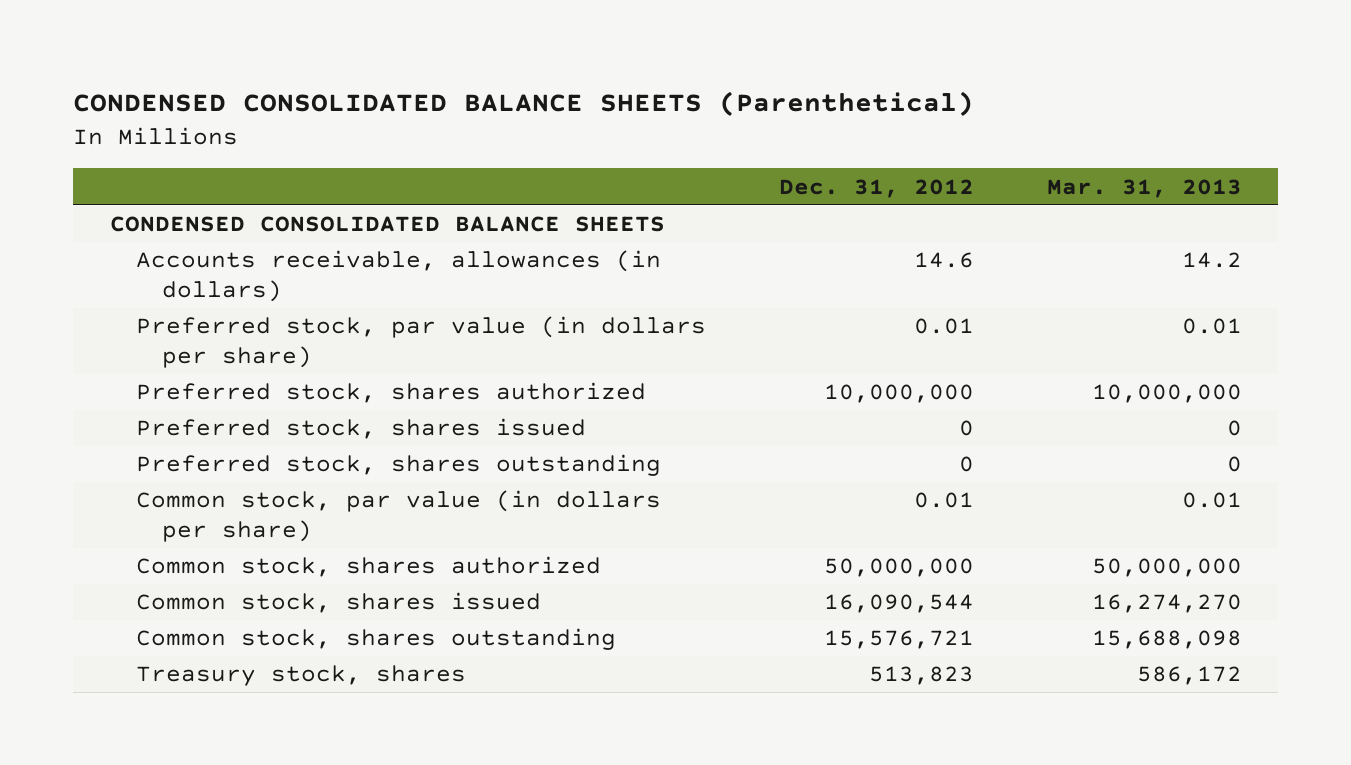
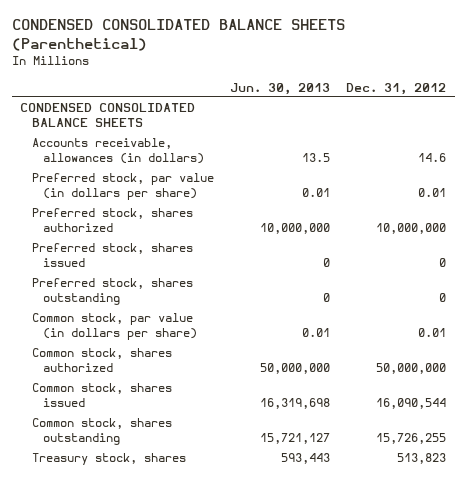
[1046,178,1242,198] Mar. 31, 2013 -> none
none -> [230,82,331,95] Jun. 30, 2013
[823,630,974,650] 15,576,721 -> [376,433,447,445] 15,726,255

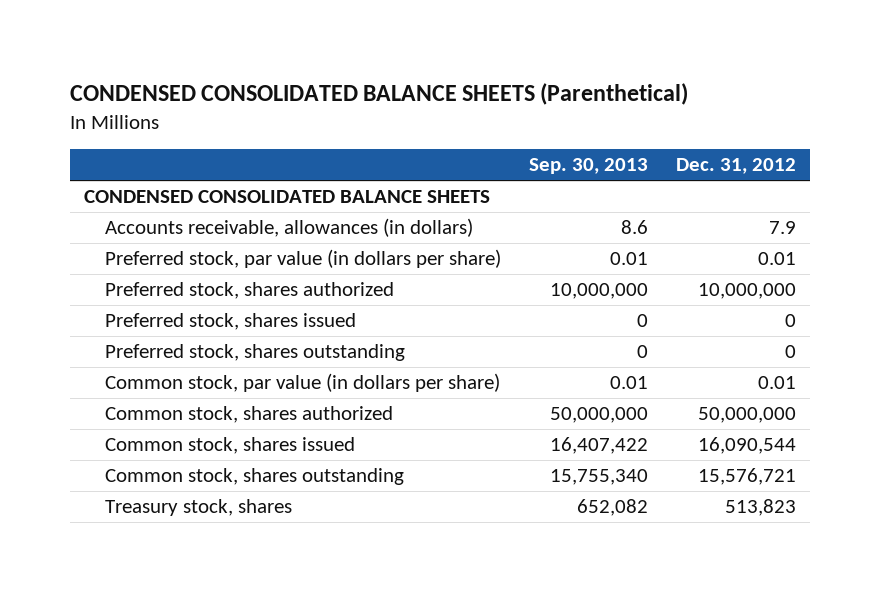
[230,82,331,95] Jun. 30, 2013 -> none
none -> [528,158,648,175] Sep. 30, 2013
[418,153,447,163] 14.6 -> [768,221,796,235] 7.9
[376,433,447,445] 15,726,255 -> [697,468,796,486] 15,576,721

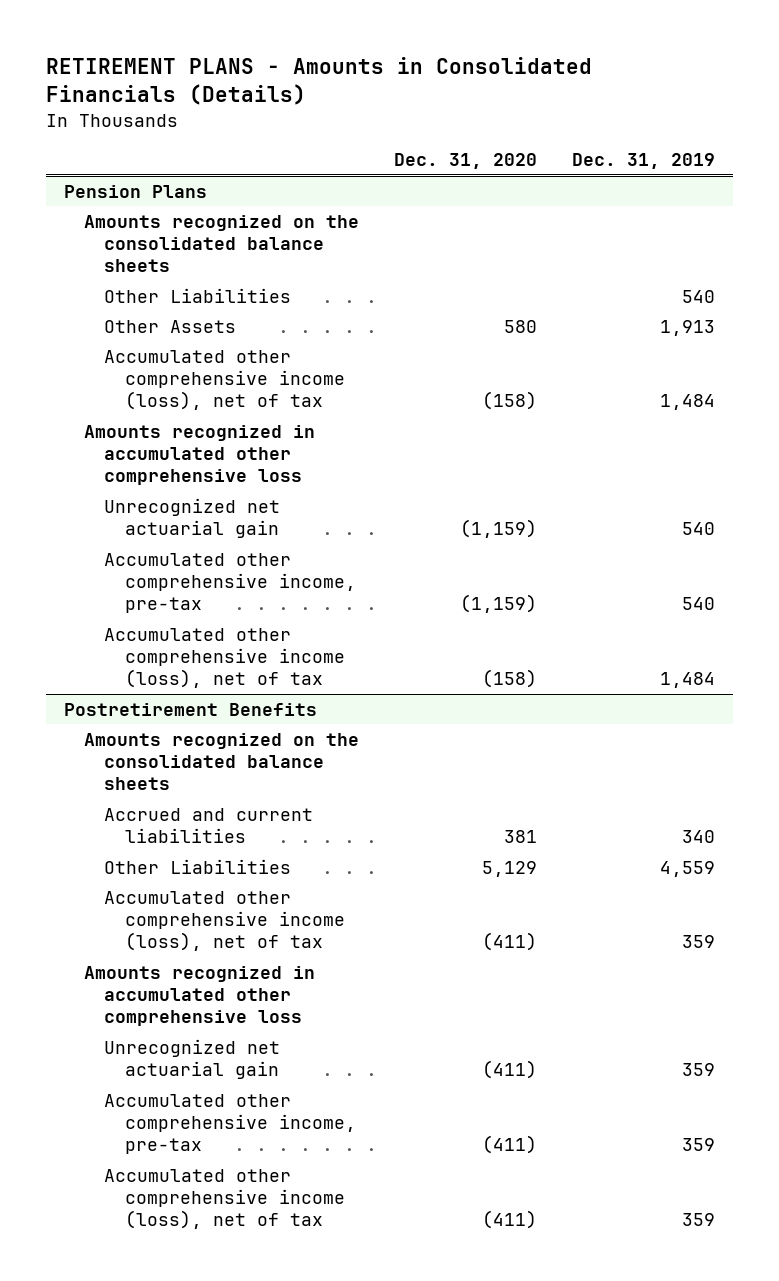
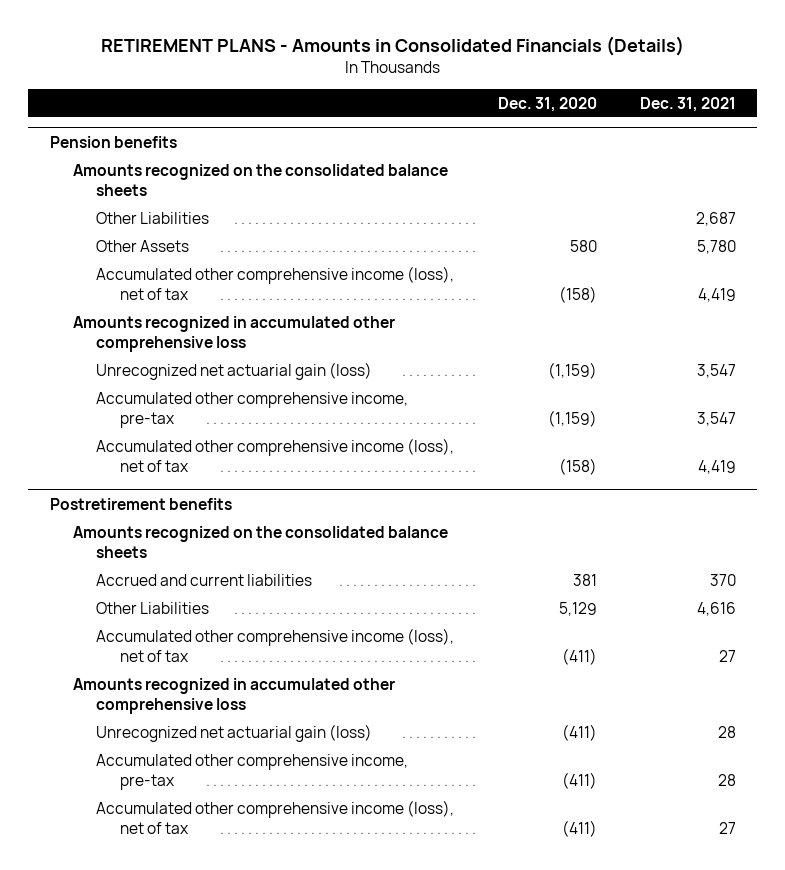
[572,153,716,170] Dec. 31, 2019 -> none
none -> [639,96,736,112] Dec. 31, 2021
[63,184,207,198] Pension Plans -> [49,135,177,148] Pension benefits
[104,497,281,539] Unrecognized net actuarial gain -> [96,361,373,380] Unrecognized net actuarial gain (loss)
[63,702,317,716] Postretirement Benefits -> [49,497,232,510] Postretirement benefits
[104,1038,281,1080] Unrecognized net actuarial gain -> [96,723,373,742] Unrecognized net actuarial gain (loss)

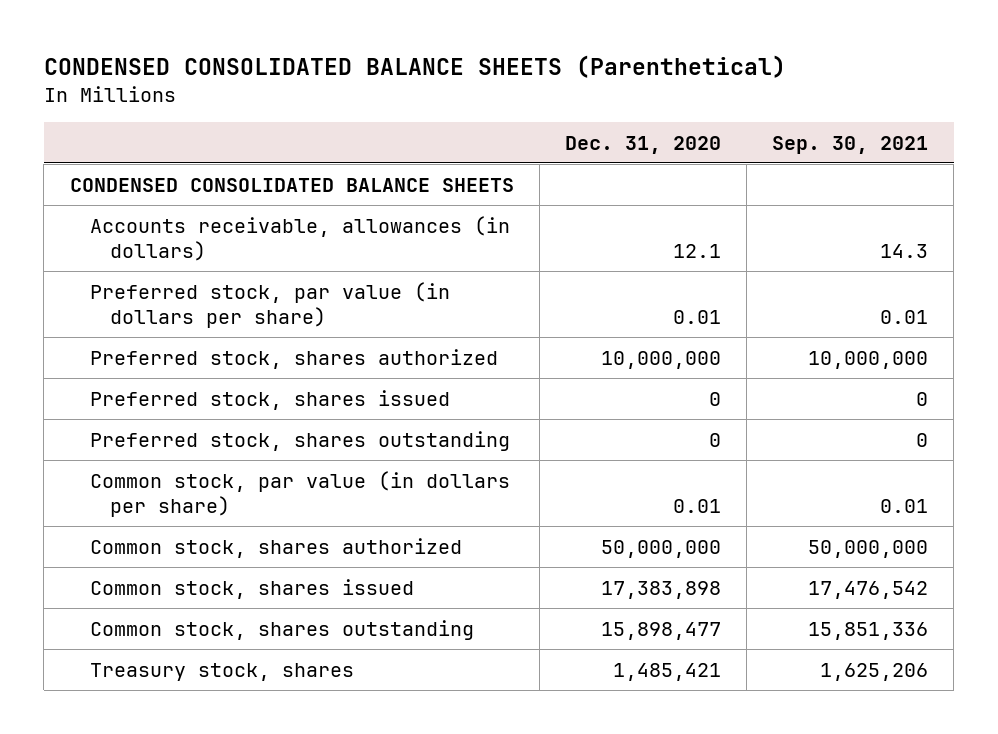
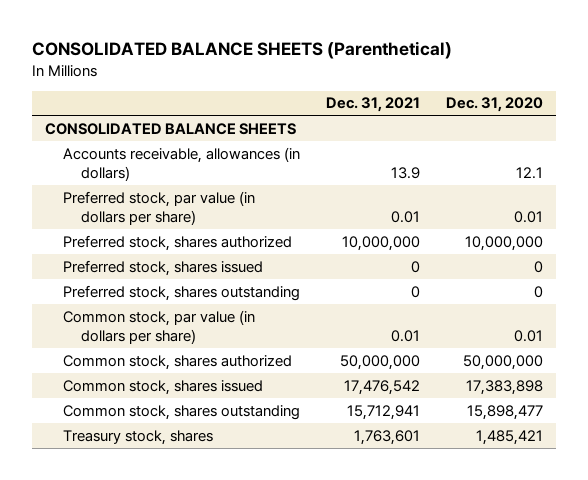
[43,54,786,78] CONDENSED CONSOLIDATED BALANCE SHEETS (Parenthetical) -> [31,41,452,60] CONSOLIDATED BALANCE SHEETS (Parenthetical)
[772,135,929,154] Sep. 30, 2021 -> none
none -> [326,97,421,113] Dec. 31, 2021
[69,177,514,192] CONDENSED CONSOLIDATED BALANCE SHEETS -> [44,122,296,135] CONSOLIDATED BALANCE SHEETS

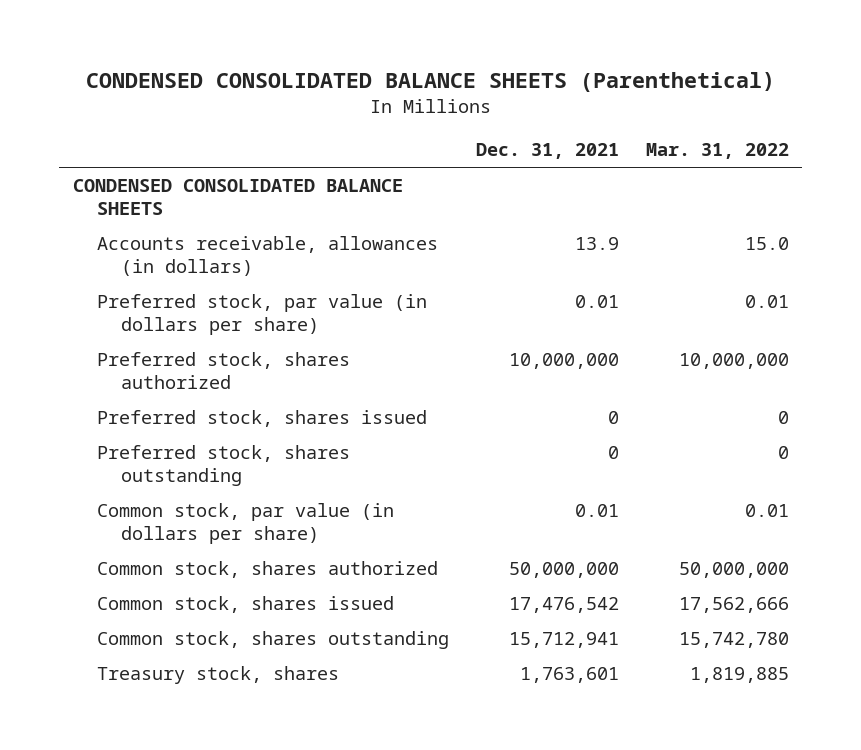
[31,41,452,60] CONSOLIDATED BALANCE SHEETS (Parenthetical) -> [85,72,775,93] CONDENSED CONSOLIDATED BALANCE SHEETS (Parenthetical)
[446,97,544,113] Dec. 31, 2020 -> none
none -> [645,143,789,160] Mar. 31, 2022
[44,122,296,135] CONSOLIDATED BALANCE SHEETS -> [72,179,403,215] CONDENSED CONSOLIDATED BALANCE SHEETS

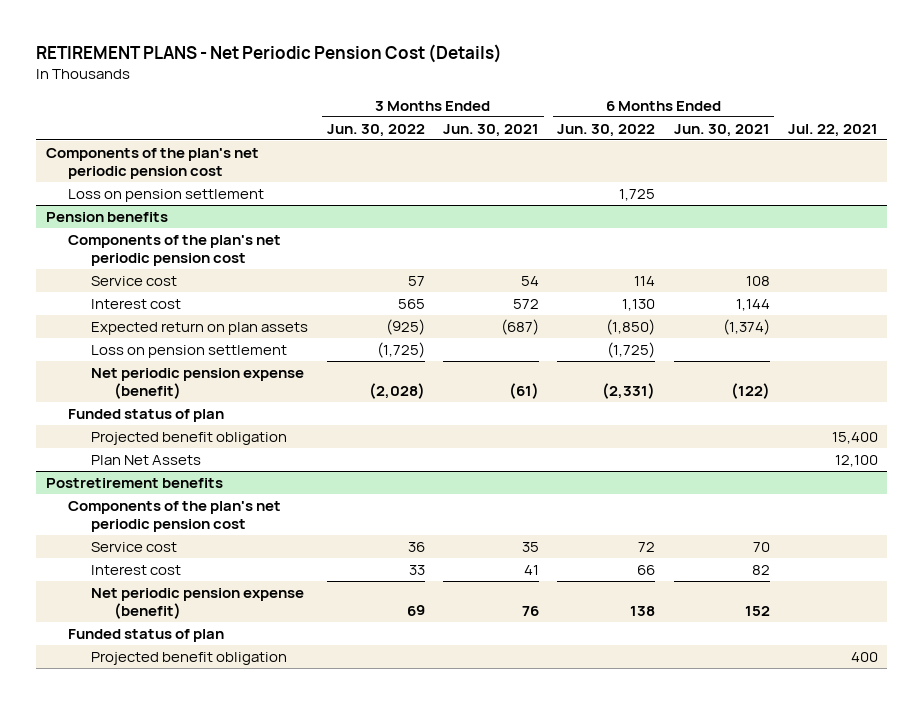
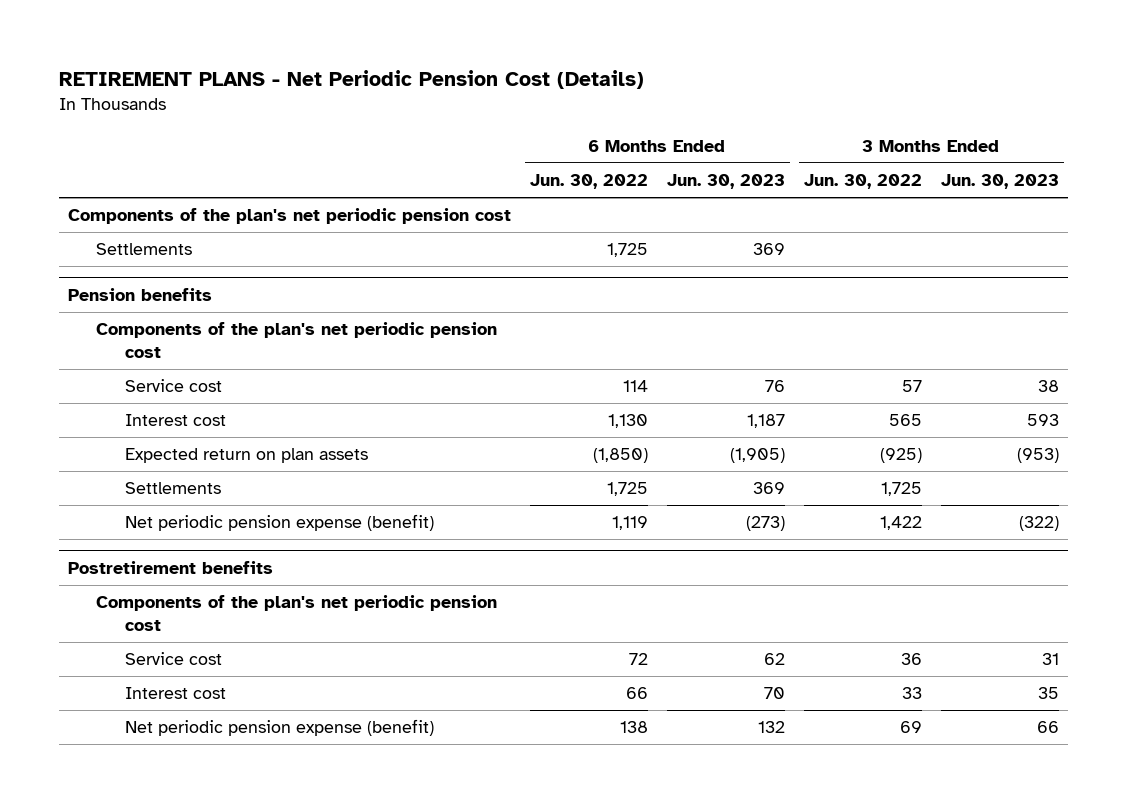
[443,123,540,137] Jun. 30, 2021 -> none
[673,123,770,137] Jun. 30, 2021 -> none
[788,123,879,137] Jul. 22, 2021 -> none
none -> [666,174,785,190] Jun. 30, 2023
none -> [940,174,1059,190] Jun. 30, 2023
[68,188,265,202] Loss on pension settlement -> [96,243,193,256] Settlements
[68,408,225,422] Funded status of plan -> none
[91,431,288,445] Projected benefit obligation -> none
[91,454,202,465] Plan Net Assets -> none
[91,344,288,358] Loss on pension settlement -> [124,482,221,495] Settlements
[376,341,425,358] (1,725) -> [880,482,922,497] 1,725
[607,341,656,358] (1,725) -> [606,482,648,497] 1,725
[368,383,425,400] (2,028) -> [879,516,922,531] 1,422
[602,383,656,400] (2,331) -> [611,516,648,531] 1,119
[68,628,225,642] Funded status of plan -> none
[91,651,288,665] Projected benefit obligation -> none

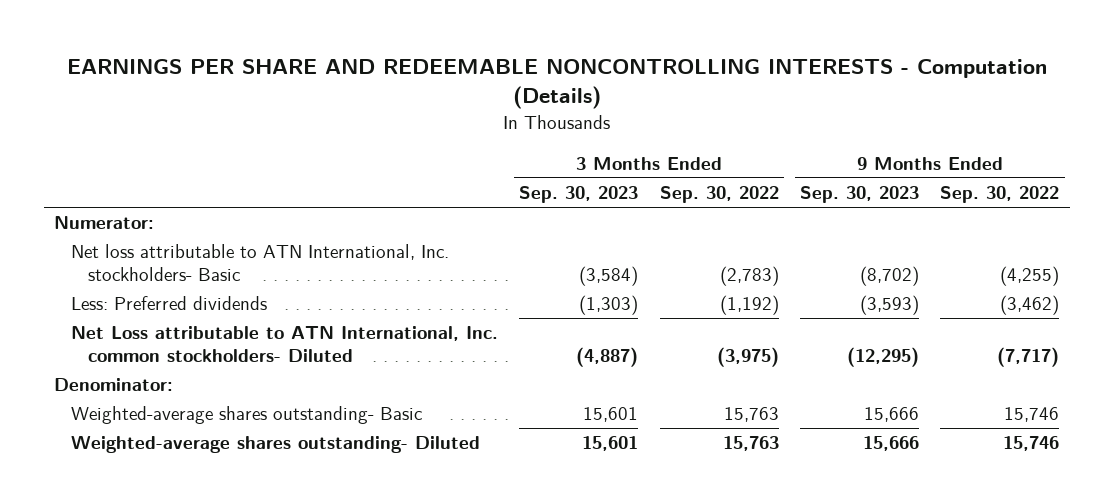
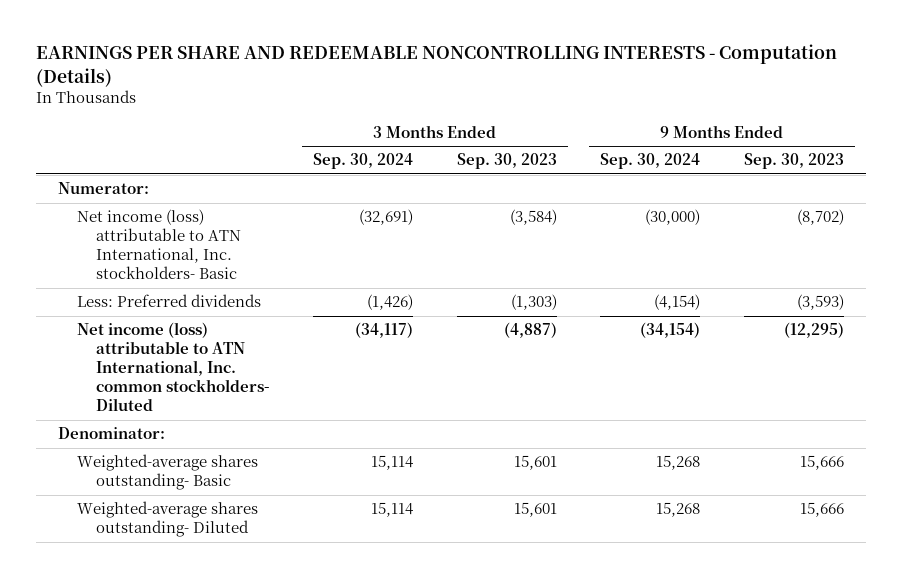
[659,186,779,204] Sep. 30, 2022 -> none
[940,186,1060,204] Sep. 30, 2022 -> none
none -> [313,153,414,170] Sep. 30, 2024
none -> [600,153,701,170] Sep. 30, 2024
[71,244,450,282] Net loss attributable to ATN International, Inc. stockholders- Basic -> [76,209,241,280] Net income (loss) attributable to ATN International, Inc. stockholders- Basic
[71,326,499,363] Net Loss attributable to ATN International, Inc. common stockholders- Diluted -> [76,322,270,412] Net income (loss) attributable to ATN International, Inc. common stockholders- Diluted

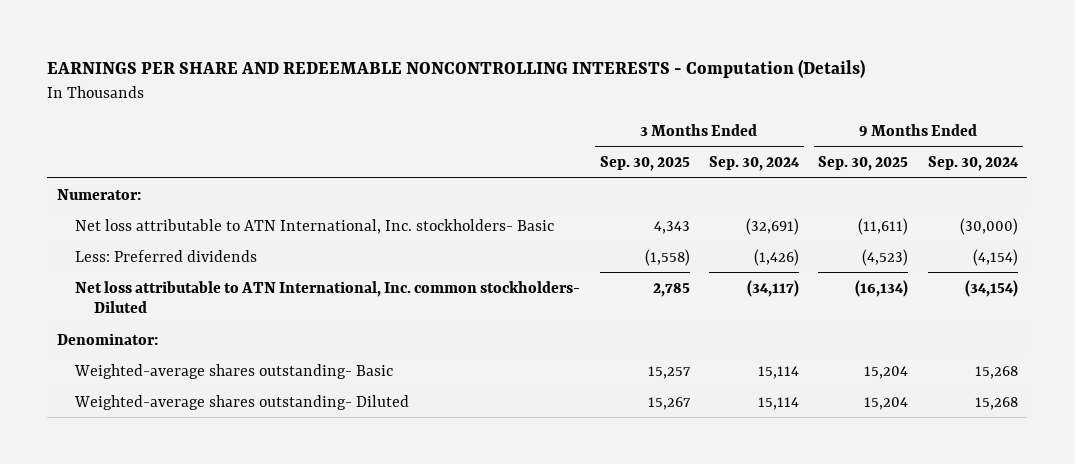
[456,153,557,170] Sep. 30, 2023 -> none
[743,153,844,170] Sep. 30, 2023 -> none
none -> [599,156,690,172] Sep. 30, 2025
none -> [818,156,909,172] Sep. 30, 2025
[76,209,241,280] Net income (loss) attributable to ATN International, Inc. stockholders- Basic -> [75,218,555,234] Net loss attributable to ATN International, Inc. stockholders- Basic
[76,322,270,412] Net income (loss) attributable to ATN International, Inc. common stockholders- Diluted -> [75,280,581,314] Net loss attributable to ATN International, Inc. common stockholders- Diluted

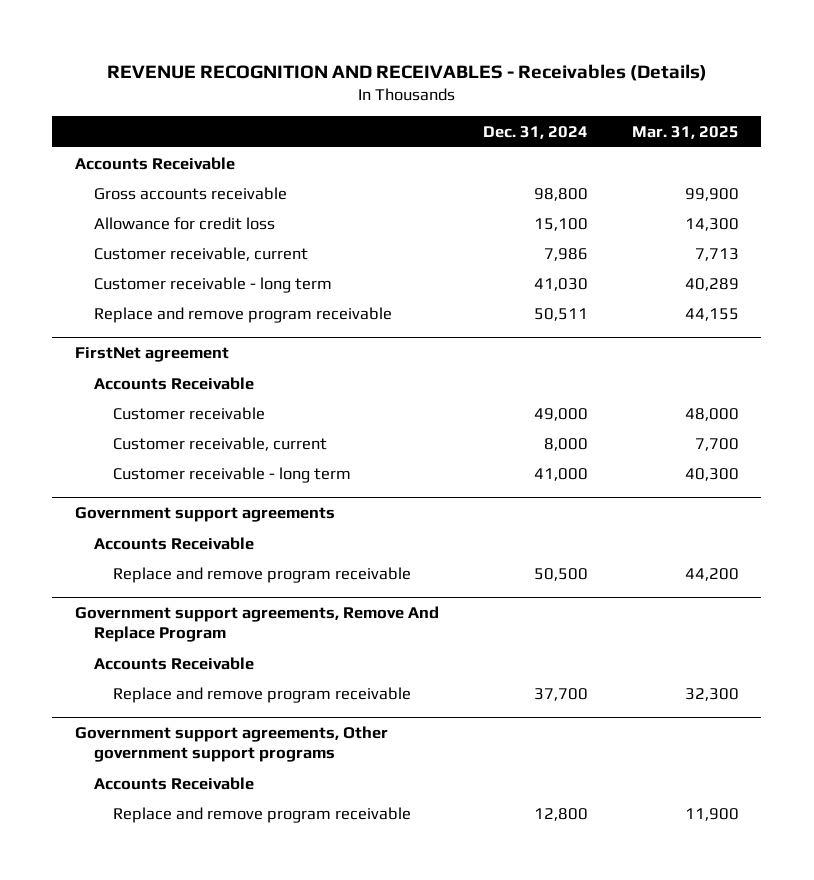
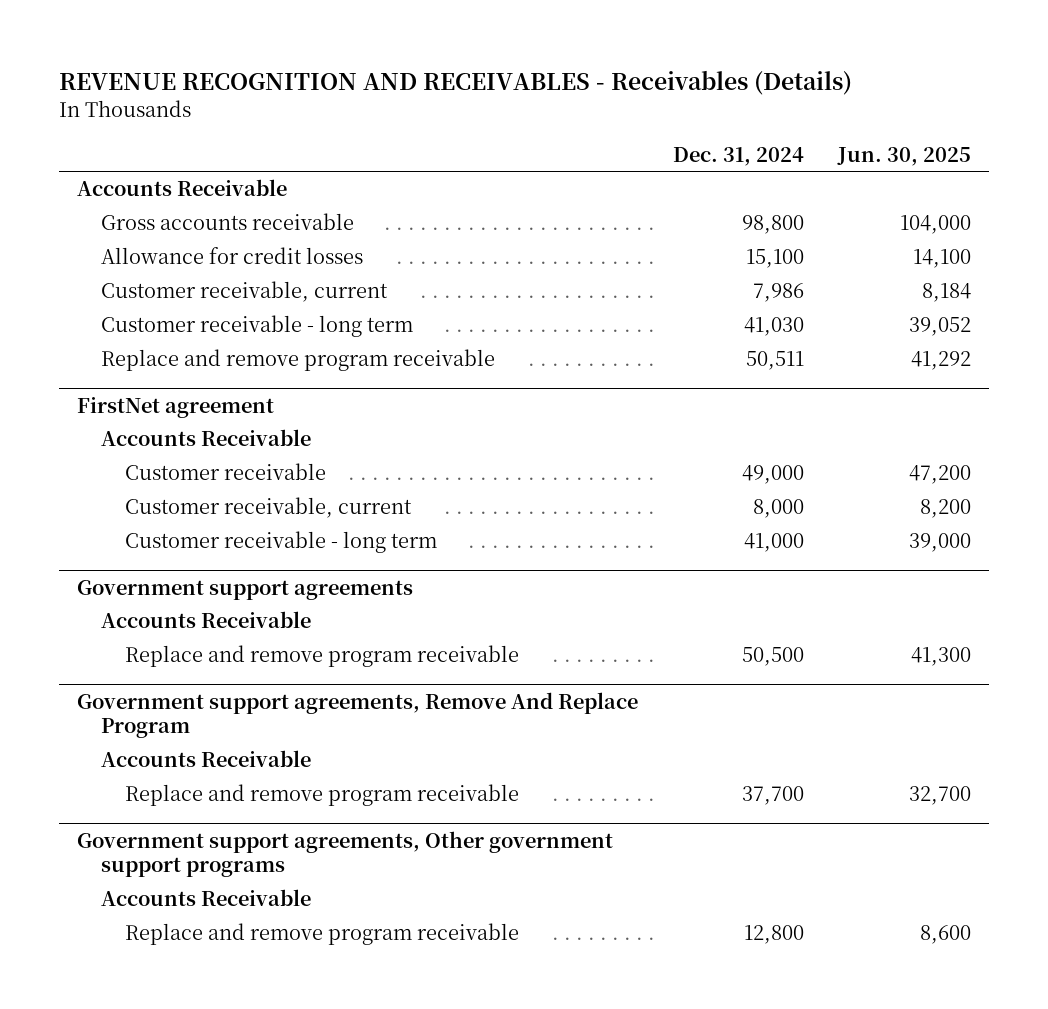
[632,125,740,139] Mar. 31, 2025 -> none
none -> [837,146,972,166] Jun. 30, 2025
[93,216,275,230] Allowance for credit loss -> [100,247,363,265] Allowance for credit losses

